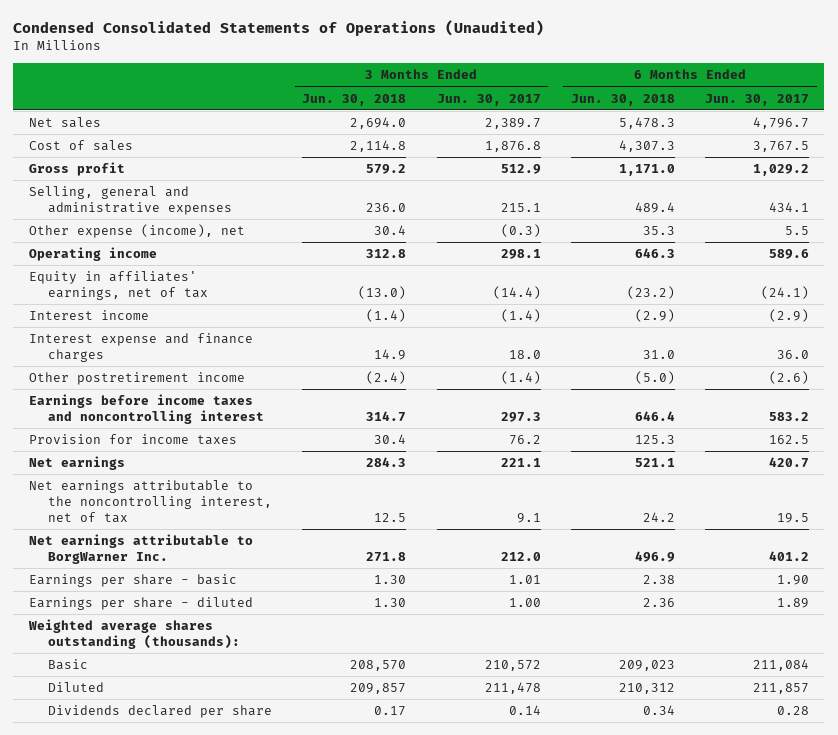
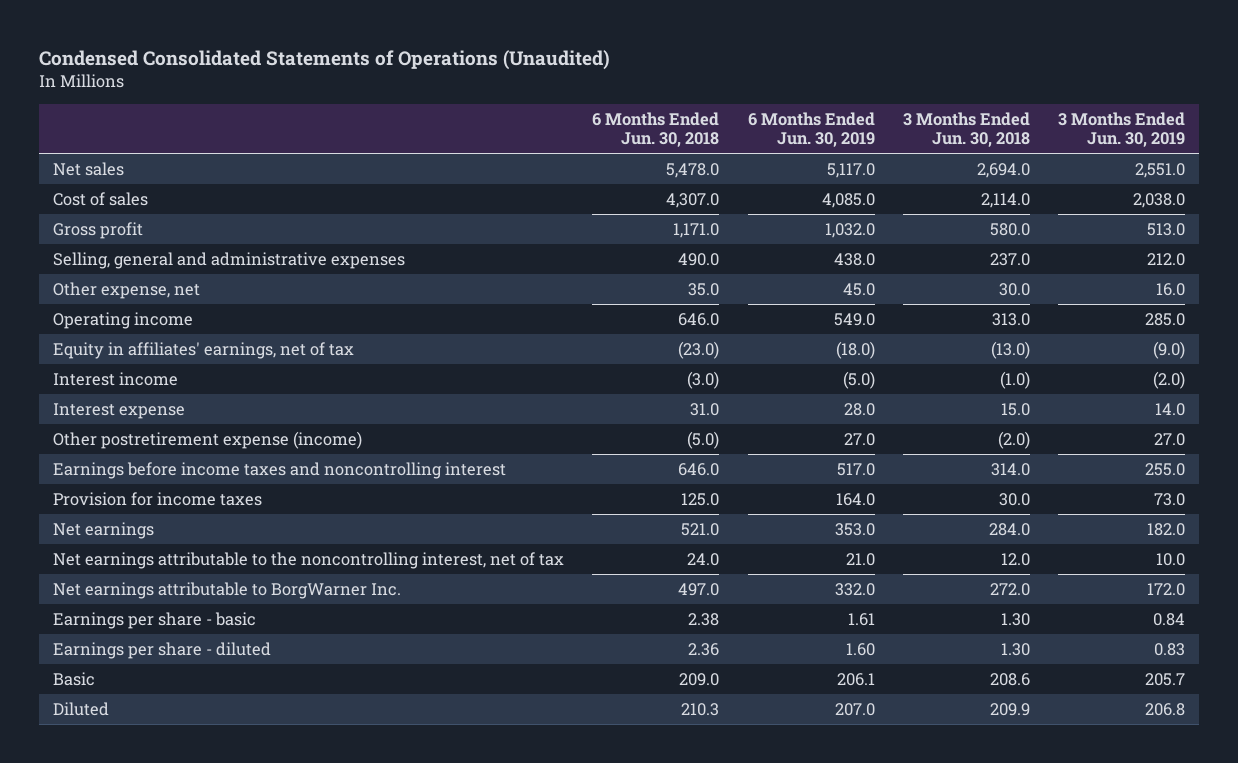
[436,93,541,106] Jun. 30, 2017 -> none
[705,93,810,106] Jun. 30, 2017 -> none
none -> [747,111,875,147] 6 Months Ended Jun. 30, 2019
none -> [1057,111,1185,147] 3 Months Ended Jun. 30, 2019
[618,117,675,130] 5,478.3 -> [666,163,720,179] 5,478.0
[350,140,407,153] 2,114.8 -> [980,193,1030,209] 2,114.0
[618,140,675,153] 4,307.3 -> [666,193,720,209] 4,307.0
[366,164,407,175] 579.2 -> [989,223,1030,237] 580.0
[366,203,407,213] 236.0 -> [989,253,1030,267] 237.0
[634,202,675,214] 489.4 -> [678,253,720,267] 490.0
[28,224,245,239] Other expense (income), net -> [53,282,201,300] Other expense, net
[374,225,407,236] 30.4 -> [998,283,1030,297] 30.0
[642,226,675,236] 35.3 -> [688,283,720,297] 35.0
[366,249,407,259] 312.8 -> [991,313,1030,327] 313.0
[634,248,675,259] 646.3 -> [678,313,720,327] 646.0
[626,286,675,300] (23.2) -> [678,341,720,360] (23.0)
[366,309,407,323] (1.4) -> [999,371,1030,390] (1.0)
[634,309,675,323] (2.9) -> [687,371,720,390] (3.0)
[28,333,253,363] Interest expense and finance charges -> [53,403,186,420] Interest expense
[374,349,407,361] 14.9 -> [1000,403,1030,417] 15.0
[28,372,245,386] Other postretirement income -> [53,431,363,450] Other postretirement expense (income)
[366,371,407,385] (2.4) -> [997,431,1030,450] (2.0)
[366,411,407,423] 314.7 -> [990,463,1030,477] 314.0
[634,411,675,422] 646.4 -> [678,463,720,477] 646.0
[374,434,407,445] 30.4 -> [998,493,1030,507] 30.0
[634,435,675,445] 125.3 -> [681,493,720,507] 125.0
[366,457,407,468] 284.3 -> [988,523,1030,537] 284.0
[634,458,675,468] 521.1 -> [681,523,720,537] 521.0
[374,512,407,522] 12.5 -> [1000,553,1030,567] 12.0
[642,511,675,522] 24.2 -> [687,553,720,567] 24.0
[366,552,407,563] 271.8 -> [989,583,1030,597] 272.0
[634,551,675,563] 496.9 -> [678,583,720,597] 497.0
[27,619,241,650] Weighted average shares outstanding (thousands): -> none
[48,705,273,719] Dividends declared per share -> none
[350,660,407,672] 208,570 -> [989,673,1030,687] 208.6
[618,660,675,672] 209,023 -> [679,673,720,687] 209.0
[350,683,407,695] 209,857 -> [989,703,1030,717] 209.9
[618,683,675,695] 210,312 -> [681,703,720,717] 210.3

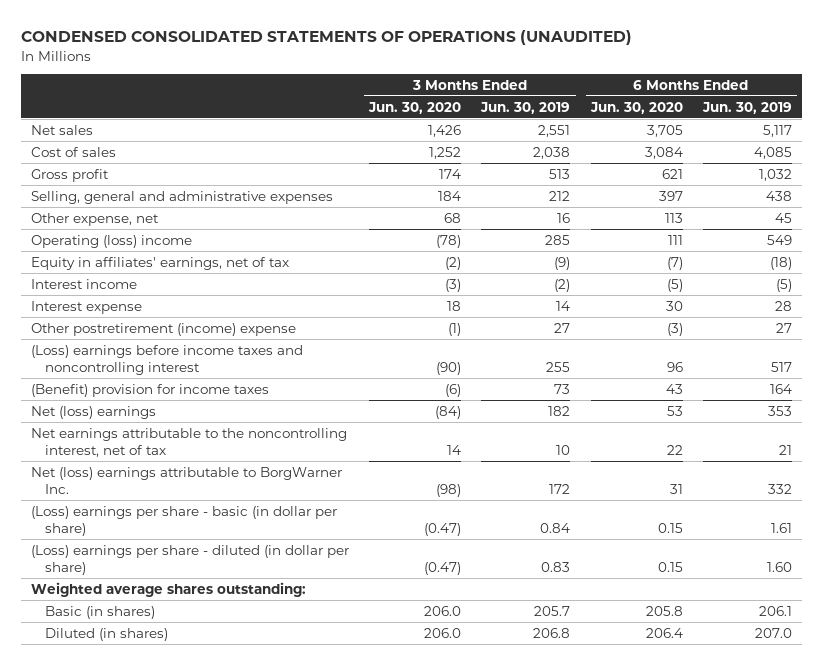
[39,49,611,70] Condensed Consolidated Statements of Operations (Unaudited) -> [21,30,633,46] CONDENSED CONSOLIDATED STATEMENTS OF OPERATIONS (UNAUDITED)
[592,111,720,147] 6 Months Ended Jun. 30, 2018 -> none
[902,111,1030,147] 3 Months Ended Jun. 30, 2018 -> none
none -> [368,101,462,114] Jun. 30, 2020
none -> [589,101,683,114] Jun. 30, 2020
[826,163,875,179] 5,117.0 -> [762,124,792,137] 5,117
[1134,163,1185,179] 2,551.0 -> [538,124,571,137] 2,551
[821,193,875,209] 4,085.0 -> [753,146,792,159] 4,085
[1132,193,1185,209] 2,038.0 -> [533,146,571,159] 2,038
[824,223,875,239] 1,032.0 -> [758,168,792,181] 1,032
[1146,223,1185,237] 513.0 -> [549,168,571,179] 513
[833,253,875,267] 438.0 -> [765,190,792,201] 438
[1146,253,1185,267] 212.0 -> [549,190,571,201] 212
[842,283,875,297] 45.0 -> [774,212,792,223] 45
[1155,283,1185,297] 16.0 -> [557,212,571,223] 16
[53,312,194,330] Operating income -> [31,234,193,248] Operating (loss) income
[833,313,875,327] 549.0 -> [766,234,792,245] 549
[1144,313,1185,327] 285.0 -> [545,234,571,245] 285
[835,341,875,360] (18.0) -> [769,256,792,270] (18)
[1152,341,1185,360] (9.0) -> [554,256,571,270] (9)
[842,371,875,390] (5.0) -> [775,278,792,292] (5)
[1152,371,1185,390] (2.0) -> [554,278,571,292] (2)
[843,403,875,417] 28.0 -> [774,300,792,311] 28
[1154,403,1185,417] 14.0 -> [556,300,571,311] 14
[53,431,363,450] Other postretirement expense (income) -> [31,322,297,336] Other postretirement (income) expense
[843,433,875,447] 27.0 -> [775,322,792,333] 27
[1153,433,1185,447] 27.0 -> [554,322,571,333] 27
[53,462,507,480] Earnings before income taxes and noncontrolling interest -> [31,344,304,375] (Loss) earnings before income taxes and noncontrolling interest
[836,463,875,477] 517.0 -> [770,361,792,372] 517
[1144,463,1185,477] 255.0 -> [546,361,571,372] 255
[53,492,263,507] Provision for income taxes -> [31,383,270,397] (Benefit) provision for income taxes
[835,493,875,507] 164.0 -> [769,383,792,394] 164
[1153,493,1185,507] 73.0 -> [554,383,571,394] 73
[53,522,155,540] Net earnings -> [31,405,157,419] Net (loss) earnings
[834,523,875,537] 353.0 -> [767,405,792,416] 353
[1146,523,1185,537] 182.0 -> [548,405,571,416] 182
[845,553,875,567] 21.0 -> [778,444,792,455] 21
[1155,553,1185,567] 10.0 -> [556,444,571,455] 10
[53,582,402,600] Net earnings attributable to BorgWarner Inc. -> [31,466,343,494] Net (loss) earnings attributable to BorgWarner Inc.
[834,583,875,597] 332.0 -> [767,483,792,494] 332
[1146,583,1185,597] 172.0 -> [549,483,571,494] 172
[53,612,257,630] Earnings per share - basic -> [31,505,338,536] (Loss) earnings per share - basic (in dollar per share)
[53,642,272,660] Earnings per share - diluted -> [31,544,350,575] (Loss) earnings per share - diluted (in dollar per share)
none -> [31,581,307,597] Weighted average shares outstanding:
[53,672,96,687] Basic -> [45,605,156,619] Basic (in shares)
[53,702,110,717] Diluted -> [45,627,169,641] Diluted (in shares)

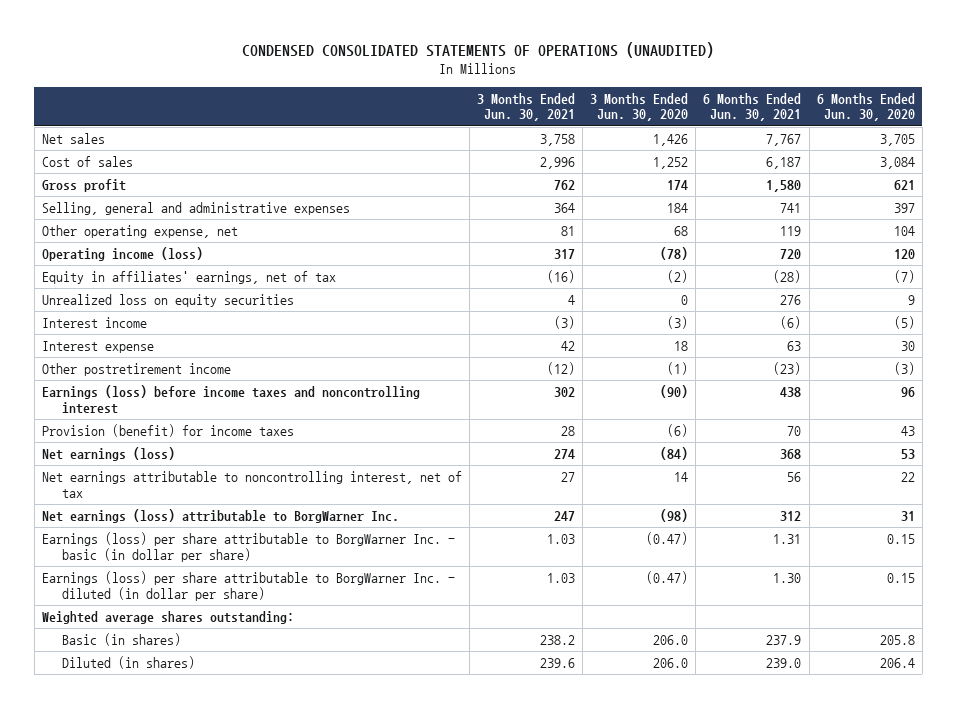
[480,101,571,114] Jun. 30, 2019 -> none
[701,101,792,114] Jun. 30, 2019 -> none
none -> [477,92,576,122] 3 Months Ended Jun. 30, 2021
none -> [703,92,802,122] 6 Months Ended Jun. 30, 2021
[31,212,160,226] Other expense, net -> [41,224,238,238] Other operating expense, net
[664,212,683,223] 113 -> [893,225,915,236] 104
[31,234,193,248] Operating (loss) income -> [41,246,203,261] Operating income (loss)
[667,234,683,245] 111 -> [893,248,915,259] 120
none -> [41,293,294,307] Unrealized loss on equity securities
[31,322,297,336] Other postretirement (income) expense -> [41,362,231,376] Other postretirement income
[31,344,304,375] (Loss) earnings before income taxes and noncontrolling interest -> [41,384,420,414] Earnings (loss) before income taxes and noncontrolling interest
[31,383,270,397] (Benefit) provision for income taxes -> [41,423,294,437] Provision (benefit) for income taxes
[31,405,157,419] Net (loss) earnings -> [41,446,175,461] Net earnings (loss)
[31,427,348,457] Net earnings attributable to the noncontrolling interest, net of tax -> [41,470,462,498] Net earnings attributable to noncontrolling interest, net of tax
[31,466,343,494] Net (loss) earnings attributable to BorgWarner Inc. -> [41,508,399,523] Net earnings (loss) attributable to BorgWarner Inc.
[31,505,338,536] (Loss) earnings per share - basic (in dollar per share) -> [41,531,455,562] Earnings (loss) per share attributable to BorgWarner Inc. - basic (in dollar per share)
[31,544,350,575] (Loss) earnings per share - diluted (in dollar per share) -> [41,570,455,601] Earnings (loss) per share attributable to BorgWarner Inc. - diluted (in dollar per share)

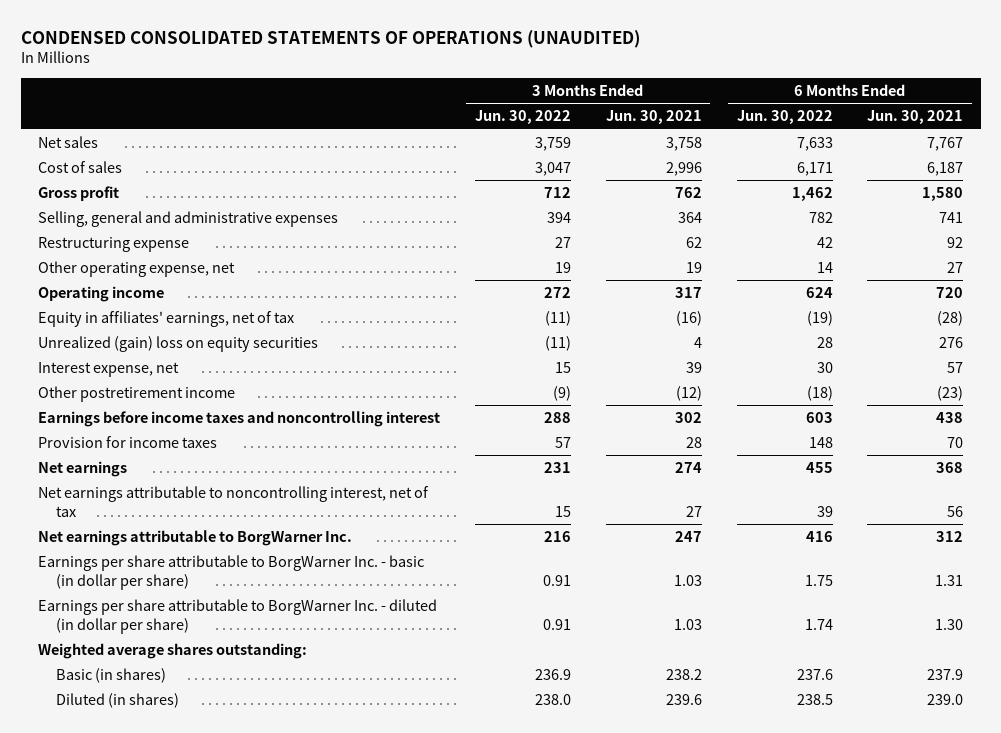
[590,92,689,122] 3 Months Ended Jun. 30, 2020 -> none
[816,92,915,122] 6 Months Ended Jun. 30, 2020 -> none
none -> [474,110,571,125] Jun. 30, 2022
none -> [736,110,833,125] Jun. 30, 2022
none -> [38,237,190,253] Restructuring expense
[561,225,576,236] 81 -> [685,262,702,274] 19
[780,225,802,236] 119 -> [947,262,964,274] 27
[41,246,203,261] Operating income (loss) -> [38,286,165,303] Operating income
[41,316,147,328] Interest income -> none
[41,293,294,307] Unrealized loss on equity securities -> [38,336,319,353] Unrealized (gain) loss on equity securities
[41,340,154,353] Interest expense -> [38,362,180,378] Interest expense, net
[561,340,576,351] 42 -> [685,362,702,374] 39
[787,340,802,351] 63 -> [947,362,964,374] 57
[41,384,420,414] Earnings (loss) before income taxes and noncontrolling interest -> [38,411,441,428] Earnings before income taxes and noncontrolling interest
[41,423,294,437] Provision (benefit) for income taxes -> [38,436,218,449] Provision for income taxes
[41,446,175,461] Net earnings (loss) -> [38,461,128,478] Net earnings
[41,508,399,523] Net earnings (loss) attributable to BorgWarner Inc. -> [38,530,353,547] Net earnings attributable to BorgWarner Inc.
[41,531,455,562] Earnings (loss) per share attributable to BorgWarner Inc. - basic (in dollar per share) -> [38,555,425,590] Earnings per share attributable to BorgWarner Inc. - basic (in dollar per share)
[41,570,455,601] Earnings (loss) per share attributable to BorgWarner Inc. - diluted (in dollar per share) -> [38,599,438,634] Earnings per share attributable to BorgWarner Inc. - diluted (in dollar per share)

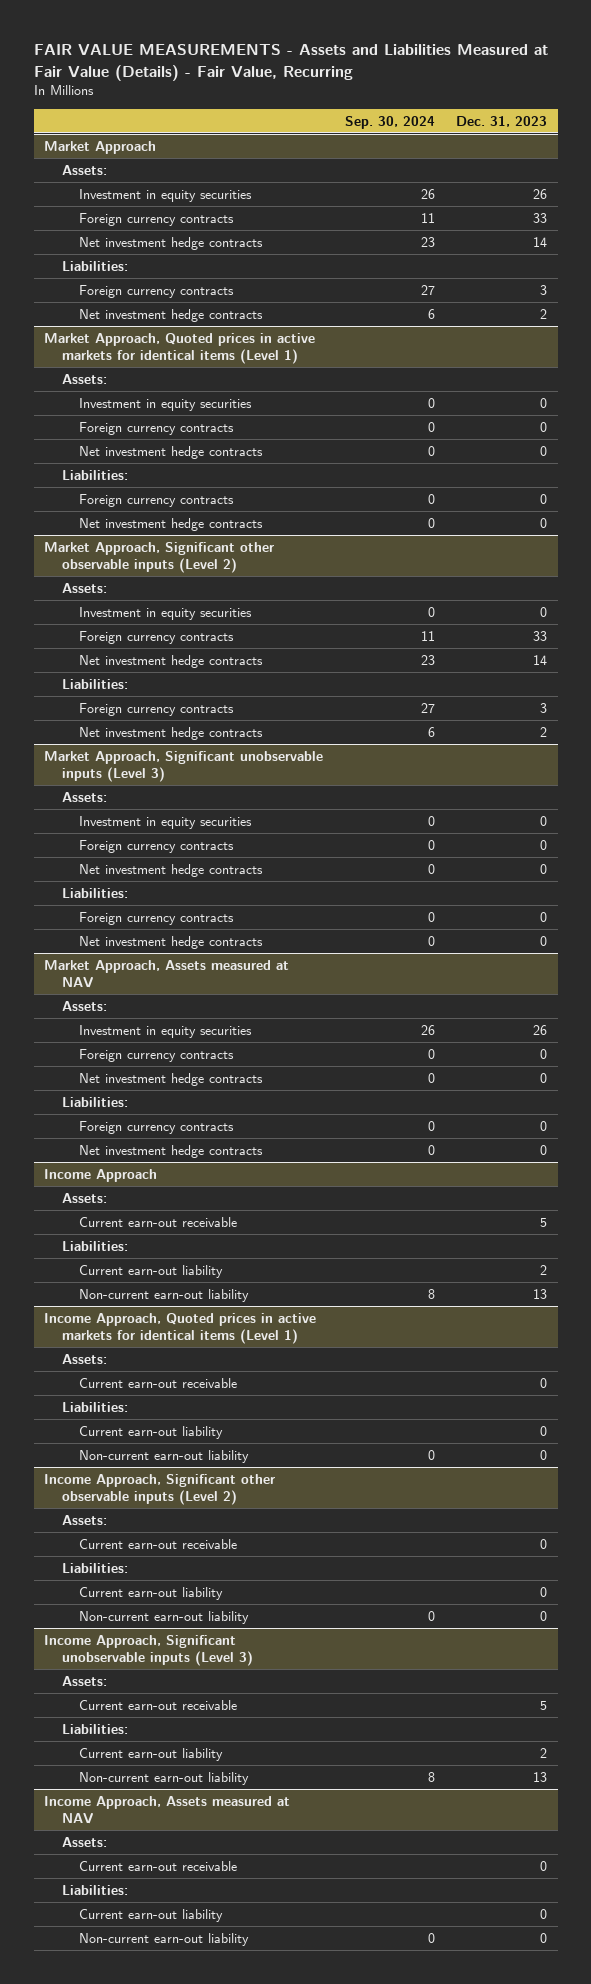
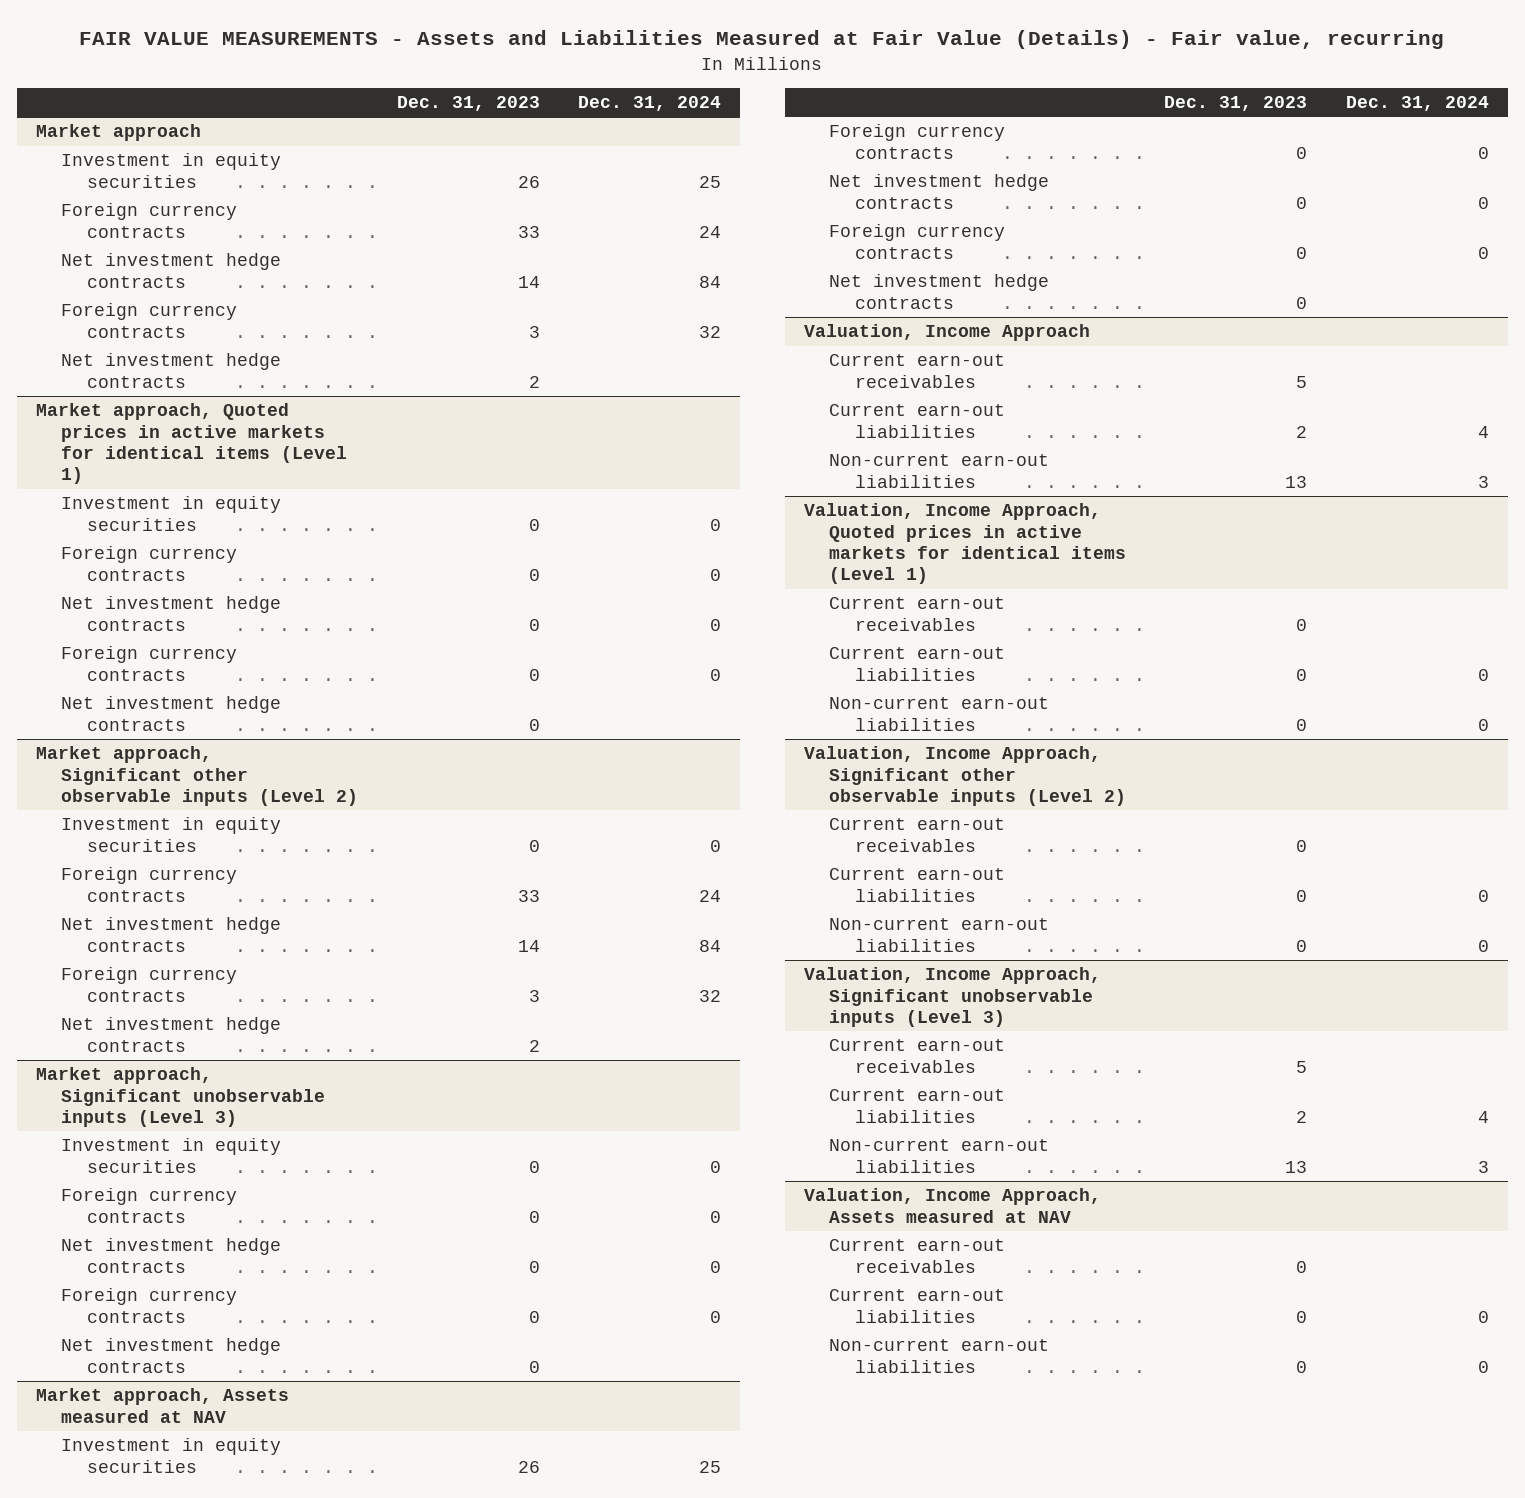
[33,44,548,81] FAIR VALUE MEASUREMENTS - Assets and Liabilities Measured at Fair Value (Details) - Fair Value, Recurring -> [79,30,1445,50] FAIR VALUE MEASUREMENTS - Assets and Liabilities Measured at Fair Value (Details) - Fair value, recurring
[344,115,435,129] Sep. 30, 2024 -> none
none -> [577,95,721,111] Dec. 31, 2024
[61,164,107,175] Assets: -> none
[44,140,157,154] Market Approach -> [36,124,202,142] Market approach
[61,260,128,271] Liabilities: -> none
[61,373,107,384] Assets: -> none
[44,332,316,365] Market Approach, Quoted prices in active markets for identical items (Level 1) -> [36,403,348,485] Market approach, Quoted prices in active markets for identical items (Level 1)
[61,469,128,480] Liabilities: -> none
[61,582,107,593] Assets: -> none
[44,541,275,574] Market Approach, Significant other observable inputs (Level 2) -> [36,746,359,806] Market approach, Significant other observable inputs (Level 2)
[61,678,128,689] Liabilities: -> none
[61,791,107,802] Assets: -> none
[44,750,324,783] Market Approach, Significant unobservable inputs (Level 3) -> [36,1067,326,1127] Market approach, Significant unobservable inputs (Level 3)
[61,887,128,898] Liabilities: -> none
[61,1000,107,1011] Assets: -> none
[44,959,290,989] Market Approach, Assets measured at NAV -> [36,1388,290,1423] Market approach, Assets measured at NAV
[61,1096,128,1107] Liabilities: -> none
[61,1192,107,1203] Assets: -> none
[61,1240,128,1251] Liabilities: -> none
[61,1353,107,1364] Assets: -> none
[61,1401,128,1412] Liabilities: -> none
[61,1514,107,1525] Assets: -> none
[61,1562,128,1573] Liabilities: -> none
[61,1675,107,1686] Assets: -> none
[61,1723,128,1734] Liabilities: -> none
[61,1836,107,1847] Assets: -> none
[61,1884,128,1895] Liabilities: -> none
[44,1168,158,1182] Income Approach -> [803,324,1090,342] Valuation, Income Approach
[79,1216,238,1227] Current earn-out receivable -> [829,354,1006,388] Current earn-out receivables
[79,1264,224,1278] Current earn-out liability -> [829,404,1006,438] Current earn-out liabilities
[79,1288,250,1302] Non-current earn-out liability -> [829,454,1050,488] Non-current earn-out liabilities
[44,1312,317,1345] Income Approach, Quoted prices in active markets for identical items (Level 1) -> [803,503,1127,585] Valuation, Income Approach, Quoted prices in active markets for identical items (Level 1)
[79,1377,238,1388] Current earn-out receivable -> [829,597,1006,631] Current earn-out receivables
[79,1425,224,1439] Current earn-out liability -> [829,647,1006,681] Current earn-out liabilities
[79,1449,250,1463] Non-current earn-out liability -> [829,697,1050,731] Non-current earn-out liabilities
[44,1473,276,1506] Income Approach, Significant other observable inputs (Level 2) -> [803,746,1127,806] Valuation, Income Approach, Significant other observable inputs (Level 2)
[79,1538,238,1549] Current earn-out receivable -> [829,818,1006,852] Current earn-out receivables
[79,1586,224,1600] Current earn-out liability -> [829,868,1006,902] Current earn-out liabilities
[79,1610,250,1624] Non-current earn-out liability -> [829,918,1050,952] Non-current earn-out liabilities
[44,1634,253,1667] Income Approach, Significant unobservable inputs (Level 3) -> [803,967,1101,1027] Valuation, Income Approach, Significant unobservable inputs (Level 3)
[79,1699,238,1710] Current earn-out receivable -> [829,1039,1006,1073] Current earn-out receivables
[79,1747,224,1761] Current earn-out liability -> [829,1089,1006,1123] Current earn-out liabilities
[79,1771,250,1785] Non-current earn-out liability -> [829,1139,1050,1173] Non-current earn-out liabilities
[44,1795,291,1825] Income Approach, Assets measured at NAV -> [803,1188,1101,1223] Valuation, Income Approach, Assets measured at NAV
[79,1860,238,1871] Current earn-out receivable -> [829,1239,1006,1273] Current earn-out receivables
[79,1908,224,1922] Current earn-out liability -> [829,1289,1006,1323] Current earn-out liabilities
[79,1932,250,1946] Non-current earn-out liability -> [829,1339,1050,1373] Non-current earn-out liabilities

